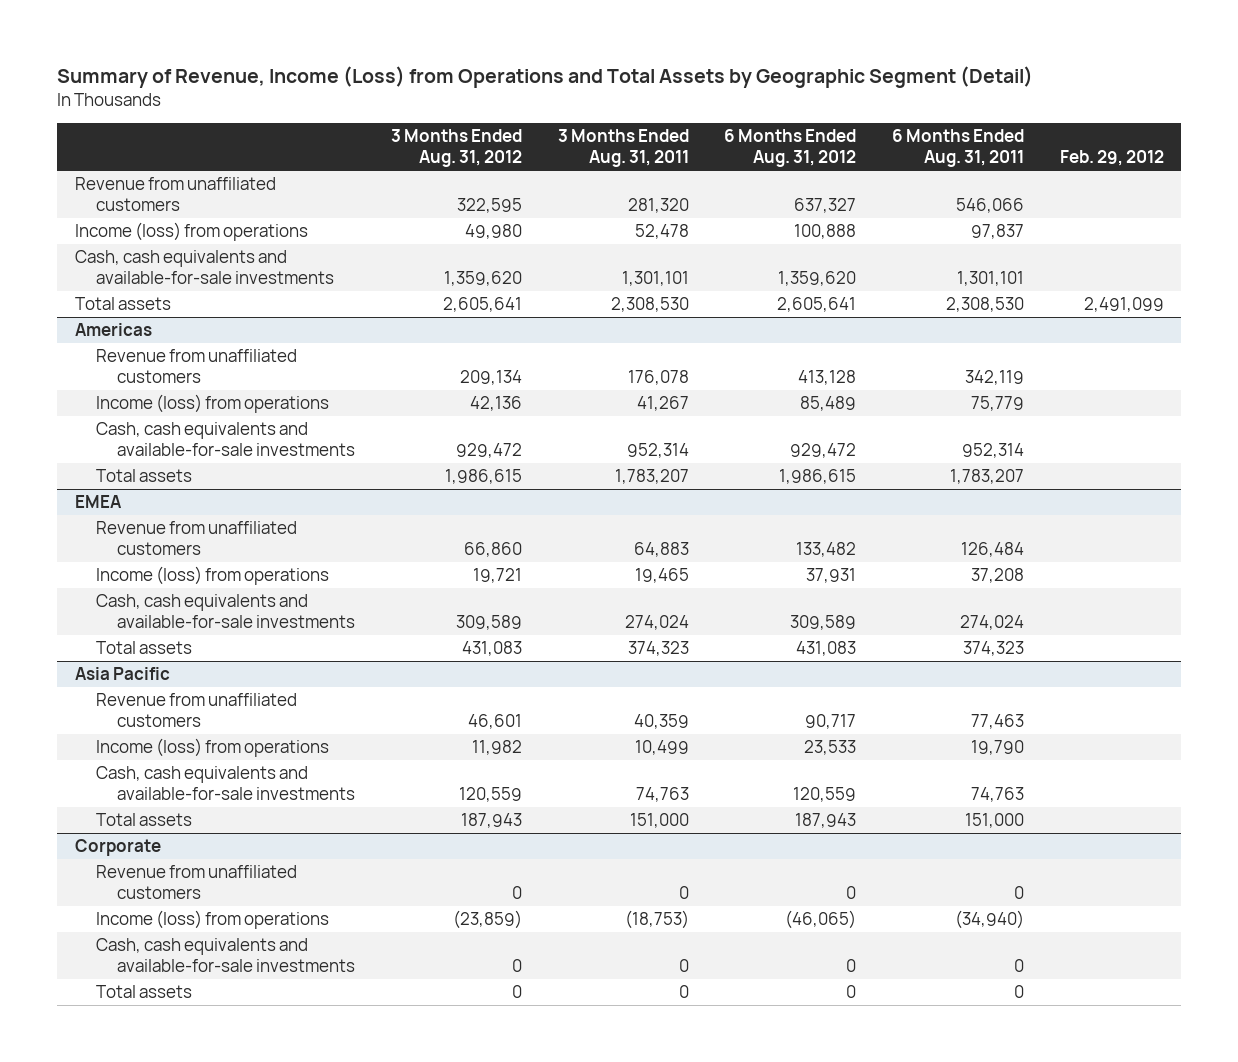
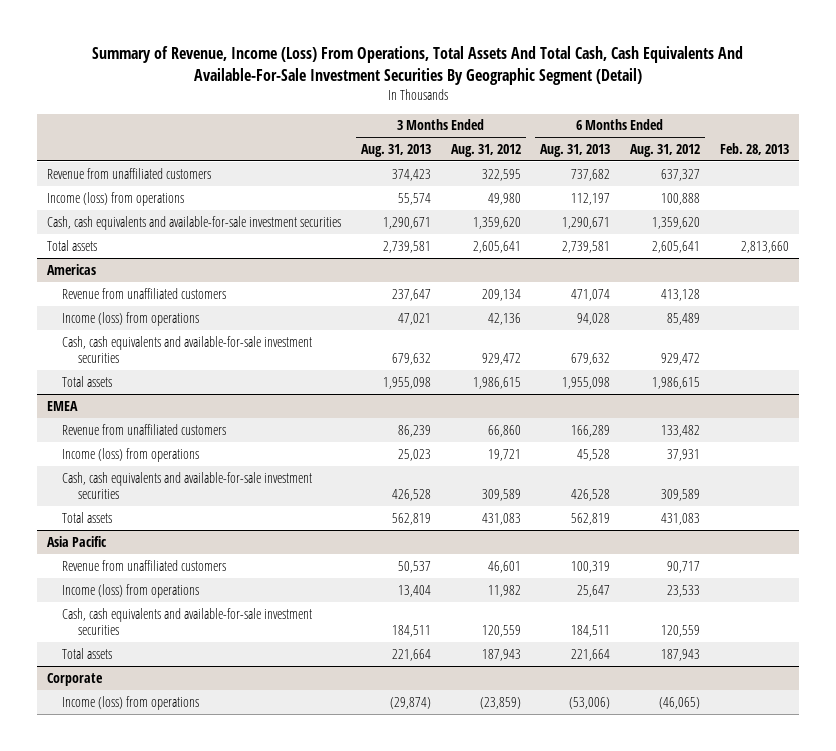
[57,66,1034,89] Summary of Revenue, Income (Loss) from Operations and Total Assets by Geographic Segment (Detail) -> [92,45,744,85] Summary of Revenue, Income (Loss) From Operations, Total Assets And Total Cash, Cash Equivalents And Available-For-Sale Investment Securities By Geographic Segment (Detail)
[557,129,689,168] 3 Months Ended Aug. 31, 2011 -> none
[891,129,1024,168] 6 Months Ended Aug. 31, 2011 -> none
[1059,150,1164,167] Feb. 29, 2012 -> none
none -> [360,143,431,157] Aug. 31, 2013
none -> [540,143,611,157] Aug. 31, 2013
none -> [720,142,790,155] Feb. 28, 2013
[74,250,335,285] Cash, cash equivalents and available-for-sale investments -> [46,215,341,230] Cash, cash equivalents and available-for-sale investment securities
[96,422,356,457] Cash, cash equivalents and available-for-sale investments -> [62,335,313,364] Cash, cash equivalents and available-for-sale investment securities
[96,594,356,629] Cash, cash equivalents and available-for-sale investments -> [62,471,313,500] Cash, cash equivalents and available-for-sale investment securities
[96,766,356,801] Cash, cash equivalents and available-for-sale investments -> [62,607,313,636] Cash, cash equivalents and available-for-sale investment securities
[96,865,298,900] Revenue from unaffiliated customers -> none
[96,938,356,973] Cash, cash equivalents and available-for-sale investments -> none
[96,985,193,999] Total assets -> none

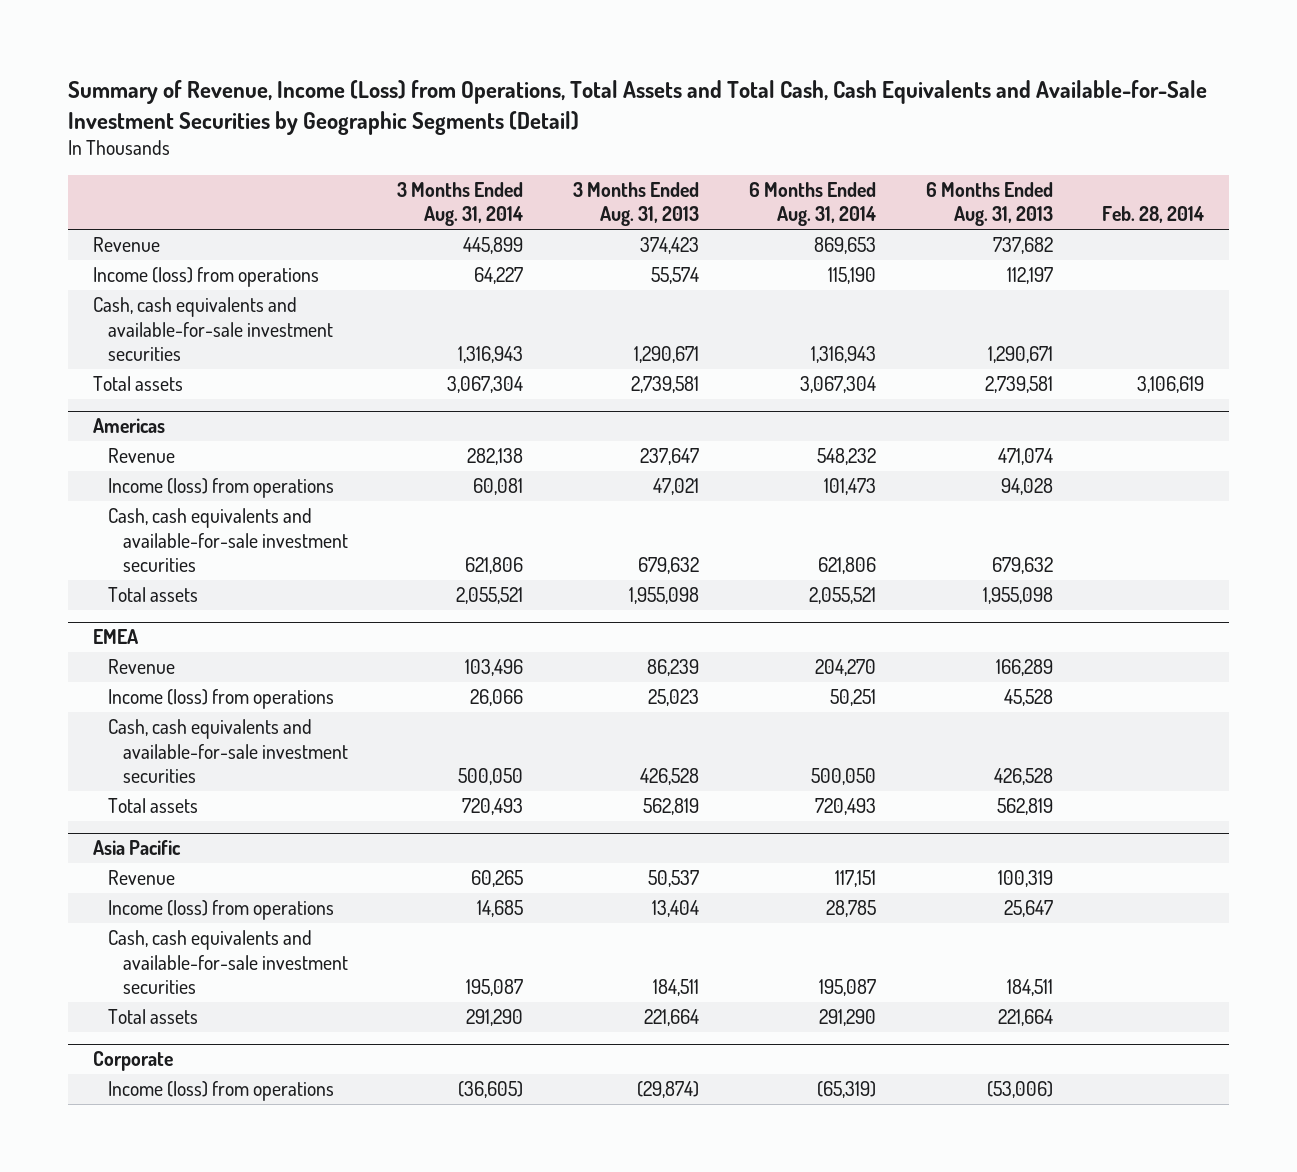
[92,45,744,85] Summary of Revenue, Income (Loss) From Operations, Total Assets And Total Cash, Cash Equivalents And Available-For-Sale Investment Securities By Geographic Segment (Detail) -> [67,80,1207,135] Summary of Revenue, Income (Loss) from Operations, Total Assets and Total Cash, Cash Equivalents and Available-for-Sale Investment Securities by Geographic Segments (Detail)
[450,143,521,157] Aug. 31, 2012 -> none
[630,143,701,157] Aug. 31, 2012 -> none
[720,142,790,155] Feb. 28, 2013 -> none
none -> [397,181,524,227] 3 Months Ended Aug. 31, 2014
none -> [748,181,876,227] 6 Months Ended Aug. 31, 2014
none -> [1102,206,1205,224] Feb. 28, 2014
[46,167,211,179] Revenue from unaffiliated customers -> [92,236,160,252] Revenue
[62,287,227,299] Revenue from unaffiliated customers -> [107,447,175,463] Revenue
[62,423,227,435] Revenue from unaffiliated customers -> [107,658,175,674] Revenue
[62,559,227,571] Revenue from unaffiliated customers -> [107,869,175,885] Revenue

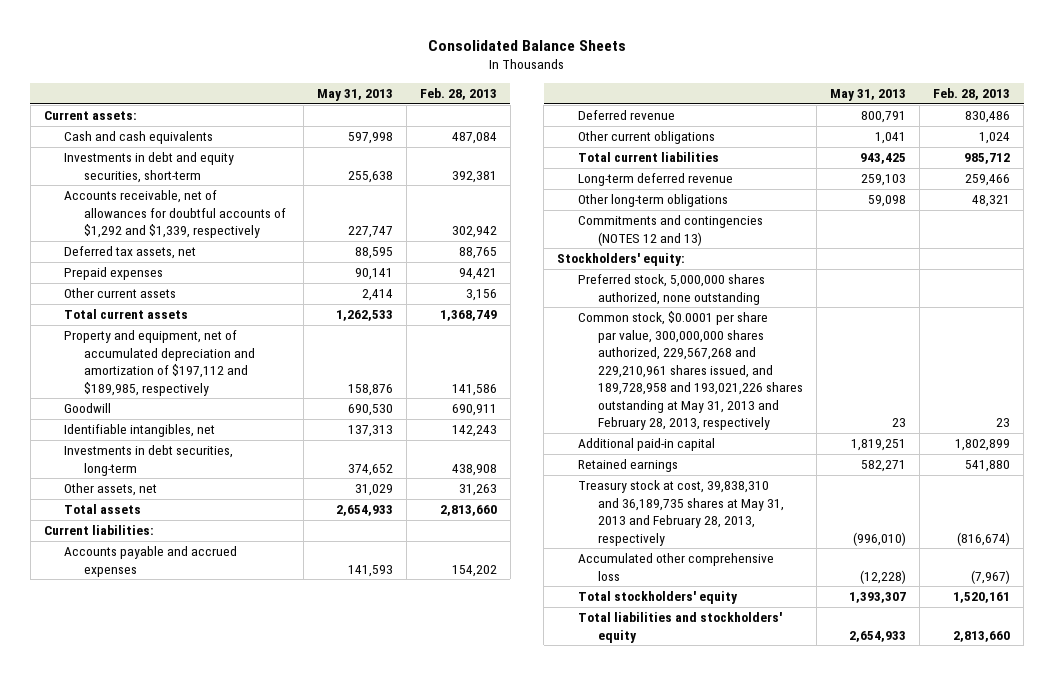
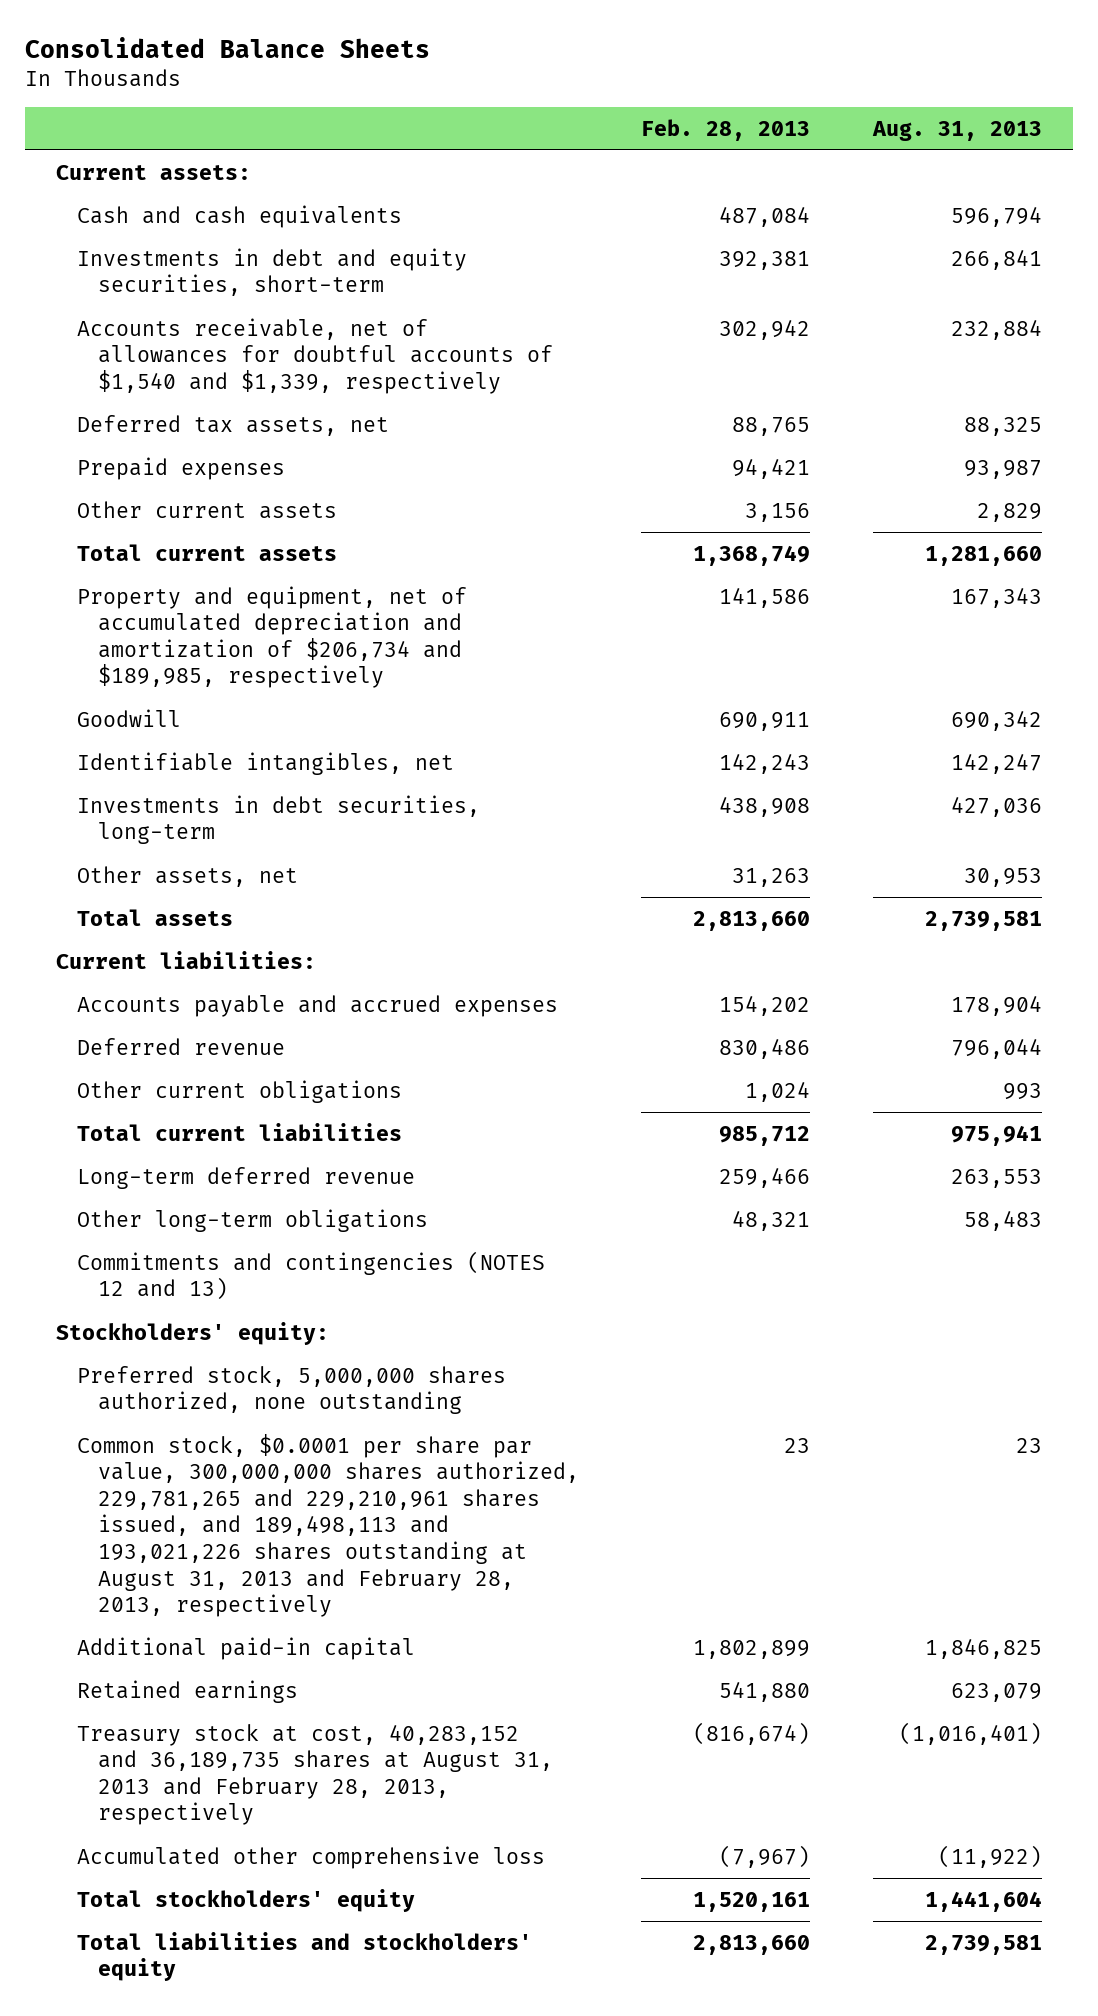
[316,88,393,101] May 31, 2013 -> none
none -> [871,120,1042,141] Aug. 31, 2013
[64,190,287,239] Accounts receivable, net of allowances for doubtful accounts of $1,292 and $1,339, respectively -> [77,317,554,394] Accounts receivable, net of allowances for doubtful accounts of $1,540 and $1,339, respectively
[64,330,256,396] Property and equipment, net of accumulated depreciation and amortization of $197,112 and $189,985, respectively -> [77,585,468,689] Property and equipment, net of accumulated depreciation and amortization of $206,734 and $189,985, respectively
[577,311,804,431] Common stock, $0.0001 per share par value, 300,000,000 shares authorized, 229,567,268 and 229,210,961 shares issued, and 189,728,958 and 193,021,226 shares outstanding at May 31, 2013 and February 28, 2013, respectively -> [77,1433,580,1618] Common stock, $0.0001 per share par value, 300,000,000 shares authorized, 229,781,265 and 229,210,961 shares issued, and 189,498,113 and 193,021,226 shares outstanding at August 31, 2013 and February 28, 2013, respectively
[577,480,785,546] Treasury stock at cost, 39,838,310 and 36,189,735 shares at May 31, 2013 and February 28, 2013, respectively -> [77,1723,554,1826] Treasury stock at cost, 40,283,152 and 36,189,735 shares at August 31, 2013 and February 28, 2013, respectively

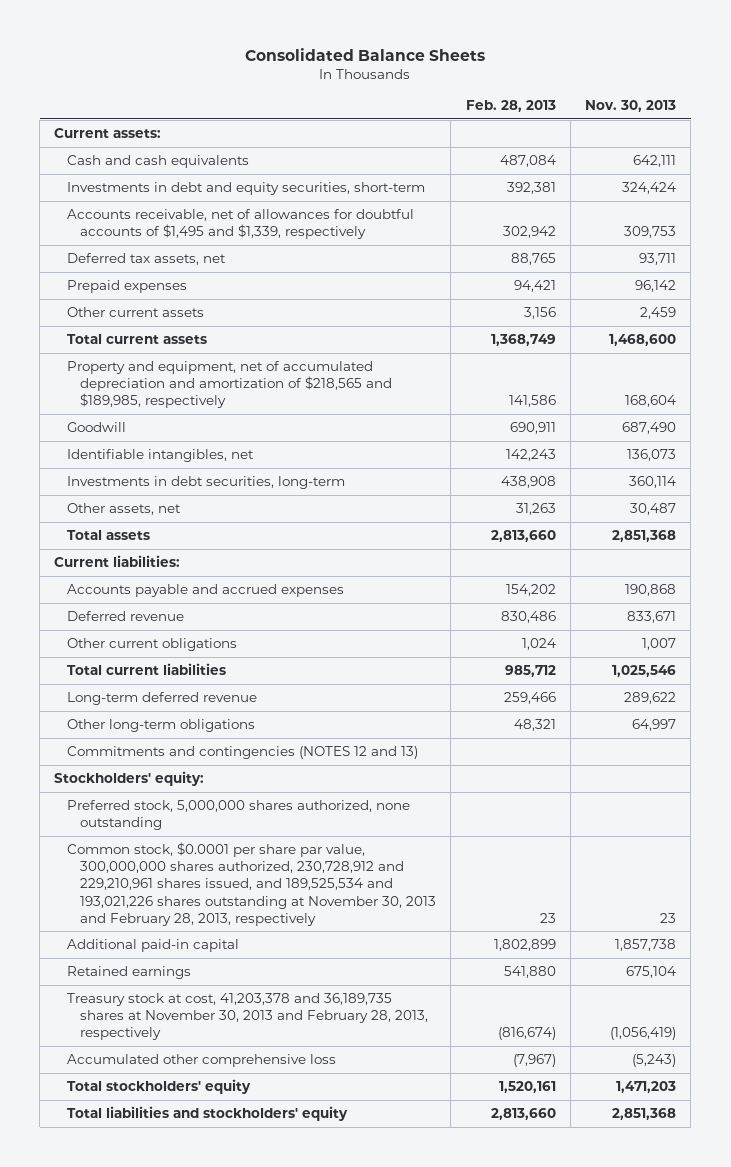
[871,120,1042,141] Aug. 31, 2013 -> none
none -> [585,100,677,113] Nov. 30, 2013
[77,317,554,394] Accounts receivable, net of allowances for doubtful accounts of $1,540 and $1,339, respectively -> [67,209,415,240] Accounts receivable, net of allowances for doubtful accounts of $1,495 and $1,339, respectively
[77,585,468,689] Property and equipment, net of accumulated depreciation and amortization of $206,734 and $189,985, respectively -> [67,361,393,409] Property and equipment, net of accumulated depreciation and amortization of $218,565 and $189,985, respectively
[77,1433,580,1618] Common stock, $0.0001 per share par value, 300,000,000 shares authorized, 229,781,265 and 229,210,961 shares issued, and 189,498,113 and 193,021,226 shares outstanding at August 31, 2013 and February 28, 2013, respectively -> [67,842,437,926] Common stock, $0.0001 per share par value, 300,000,000 shares authorized, 230,728,912 and 229,210,961 shares issued, and 189,525,534 and 193,021,226 shares outstanding at November 30, 2013 and February 28, 2013, respectively
[77,1723,554,1826] Treasury stock at cost, 40,283,152 and 36,189,735 shares at August 31, 2013 and February 28, 2013, respectively -> [67,993,429,1041] Treasury stock at cost, 41,203,378 and 36,189,735 shares at November 30, 2013 and February 28, 2013, respectively

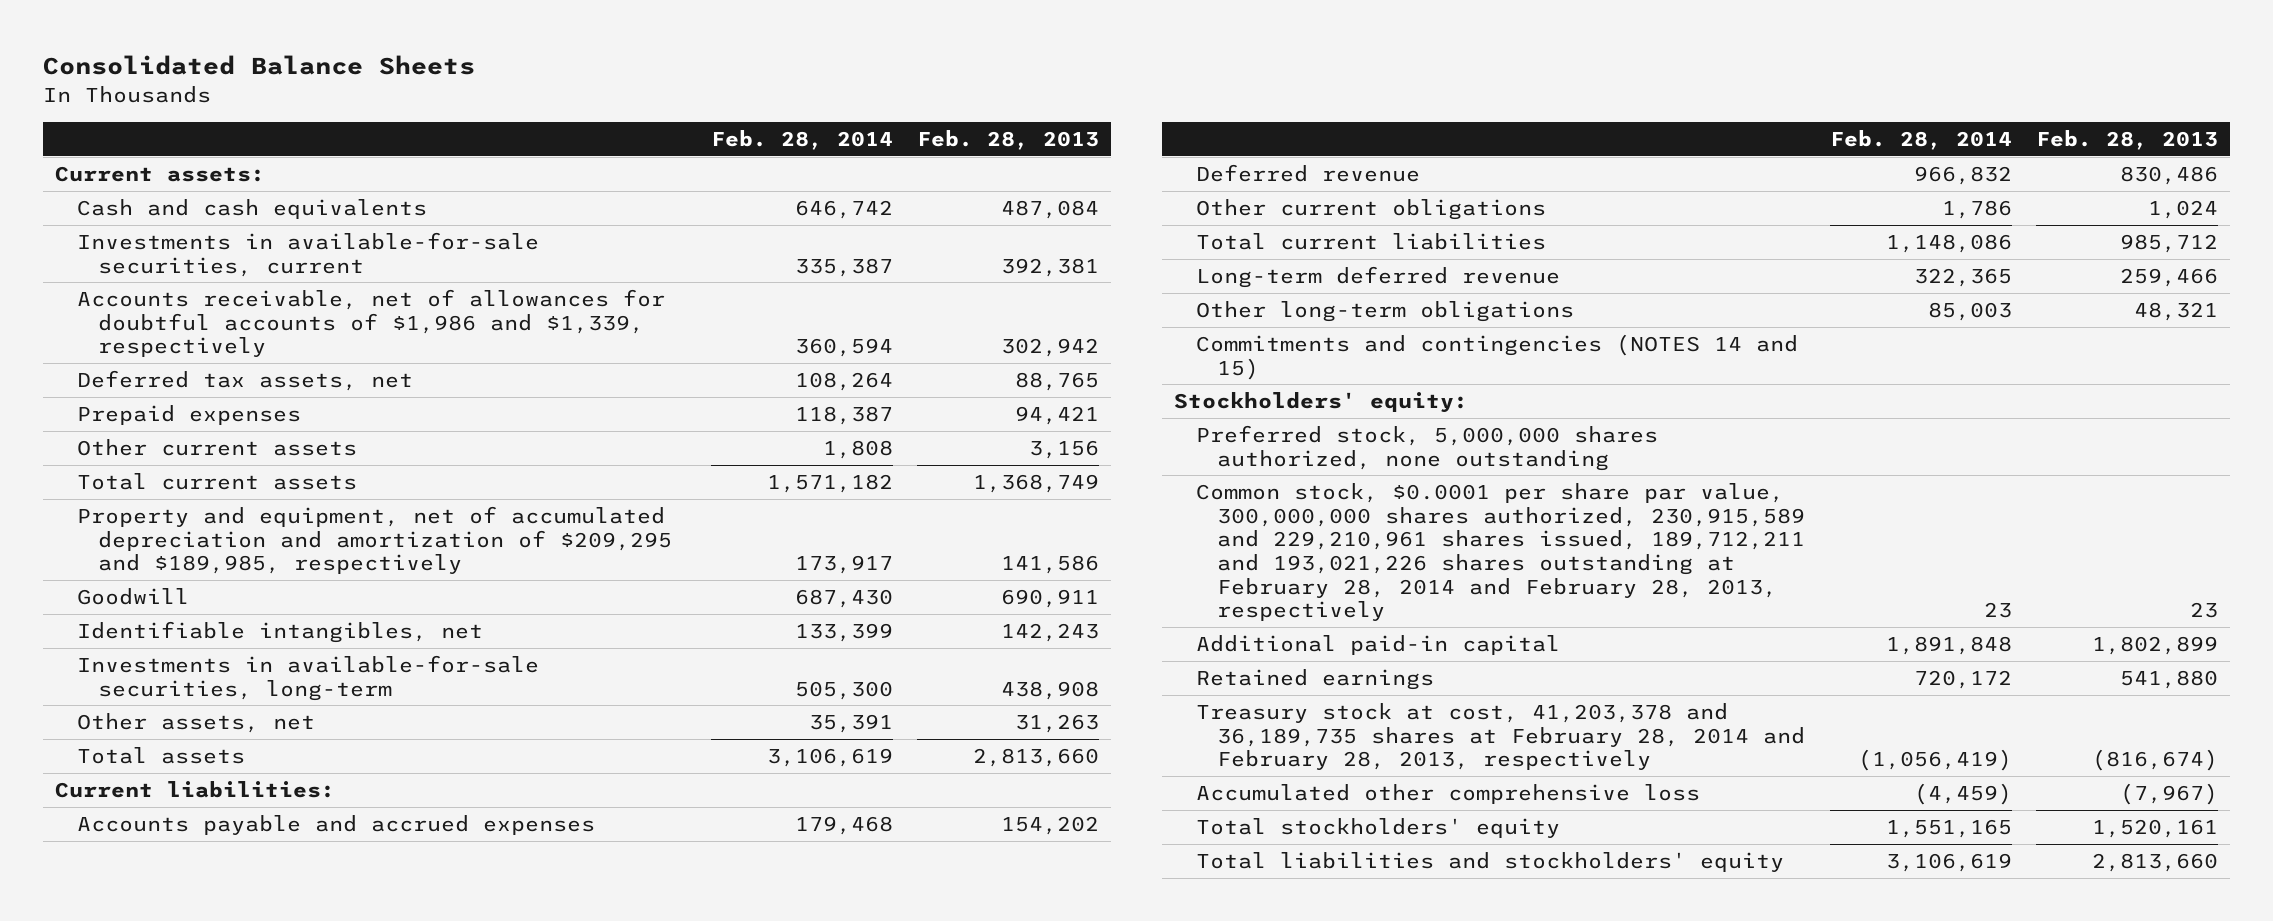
[585,100,677,113] Nov. 30, 2013 -> none
none -> [710,129,893,150] Feb. 28, 2014
[67,182,426,196] Investments in debt and equity securities, short-term -> [76,232,539,277] Investments in available-for-sale securities, current
[67,209,415,240] Accounts receivable, net of allowances for doubtful accounts of $1,495 and $1,339, respectively -> [76,289,665,358] Accounts receivable, net of allowances for doubtful accounts of $1,986 and $1,339, respectively
[67,361,393,409] Property and equipment, net of accumulated depreciation and amortization of $218,565 and $189,985, respectively -> [76,506,673,575] Property and equipment, net of accumulated depreciation and amortization of $209,295 and $189,985, respectively
[67,476,346,490] Investments in debt securities, long-term -> [76,655,539,701] Investments in available-for-sale securities, long-term
[67,746,419,760] Commitments and contingencies (NOTES 12 and 13) -> [1195,334,1798,380] Commitments and contingencies (NOTES 14 and 15)
[67,842,437,926] Common stock, $0.0001 per share par value, 300,000,000 shares authorized, 230,728,912 and 229,210,961 shares issued, and 189,525,534 and 193,021,226 shares outstanding at November 30, 2013 and February 28, 2013, respectively -> [1195,483,1806,622] Common stock, $0.0001 per share par value, 300,000,000 shares authorized, 230,915,589 and 229,210,961 shares issued, 189,712,211 and 193,021,226 shares outstanding at February 28, 2014 and February 28, 2013, respectively
[67,993,429,1041] Treasury stock at cost, 41,203,378 and 36,189,735 shares at November 30, 2013 and February 28, 2013, respectively -> [1195,703,1806,771] Treasury stock at cost, 41,203,378 and 36,189,735 shares at February 28, 2014 and February 28, 2013, respectively

